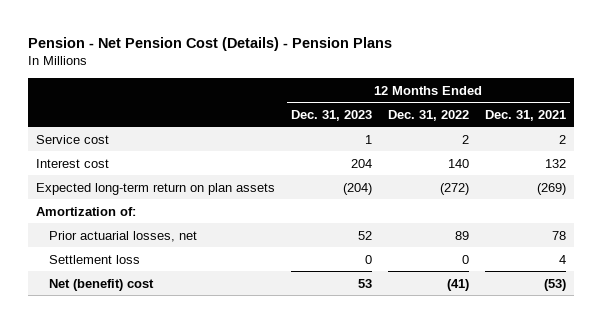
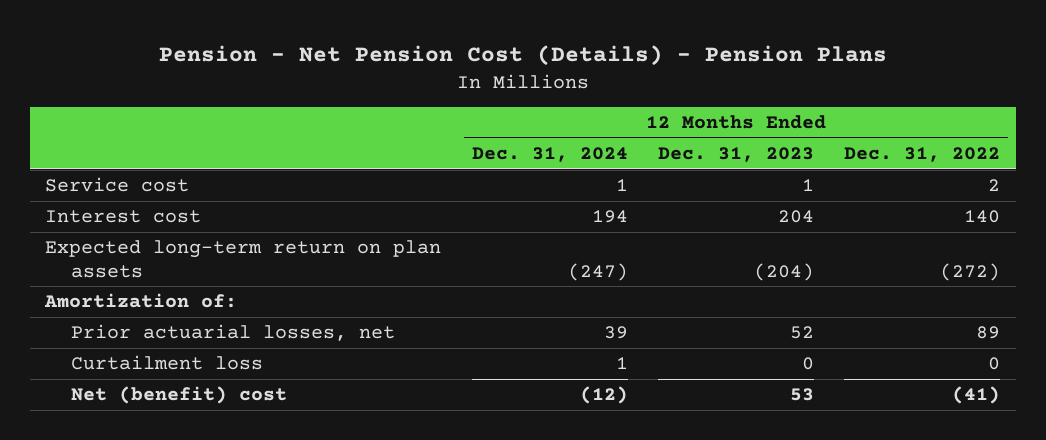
[484,109,566,121] Dec. 31, 2021 -> none
none -> [471,147,628,163] Dec. 31, 2024
[48,254,140,264] Settlement loss -> none
none -> [70,355,263,371] Curtailment loss

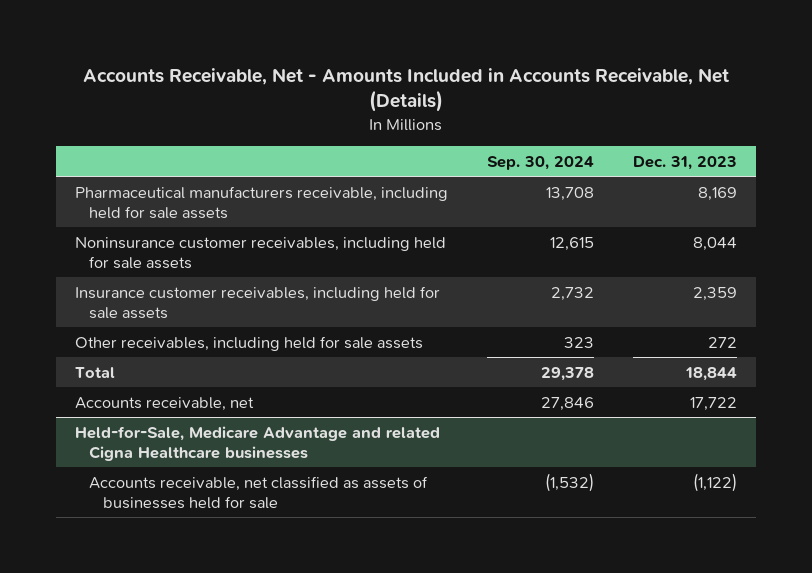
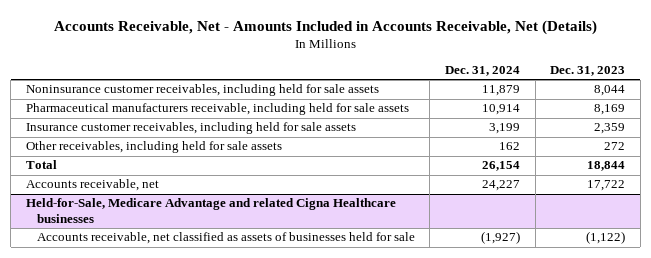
[486,155,594,170] Sep. 30, 2024 -> none
none -> [445,66,521,77] Dec. 31, 2024
[75,185,449,219] Pharmaceutical manufacturers receivable, including held for sale assets -> [25,103,409,116] Pharmaceutical manufacturers receivable, including held for sale assets

